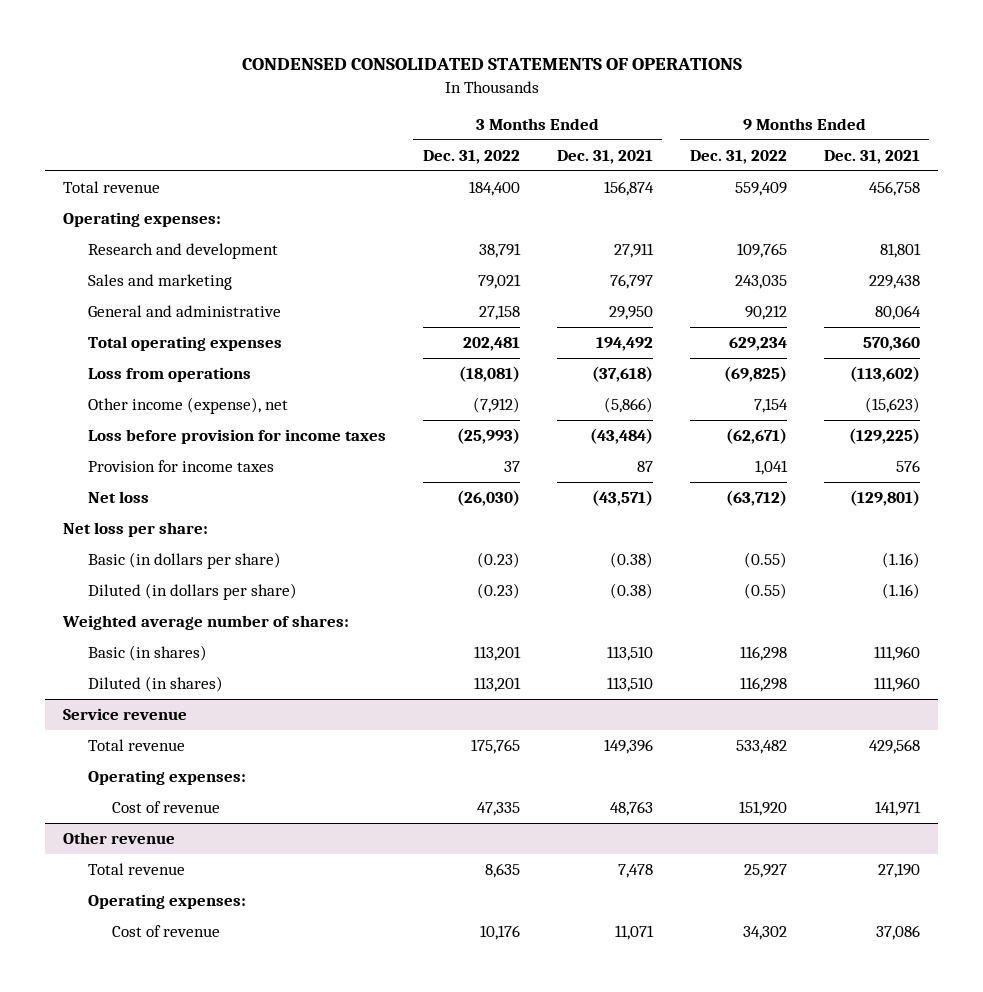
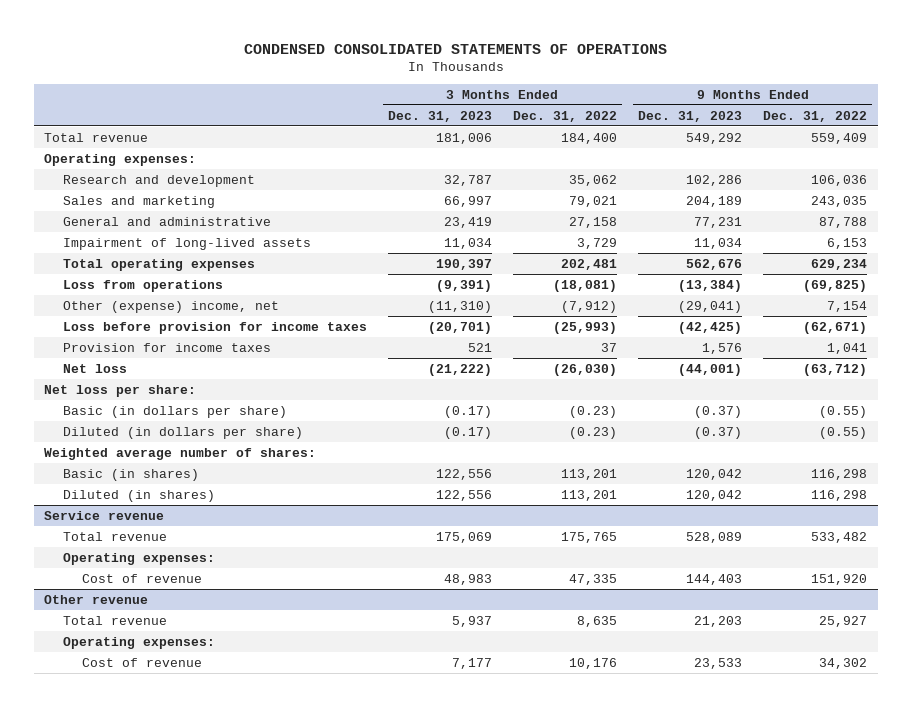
[556,149,653,164] Dec. 31, 2021 -> none
[823,149,920,164] Dec. 31, 2021 -> none
none -> [387,110,492,122] Dec. 31, 2023
none -> [637,110,742,122] Dec. 31, 2023
[478,242,521,258] 38,791 -> [568,174,617,186] 35,062
[736,242,787,258] 109,765 -> [811,174,868,186] 106,036
[744,304,787,320] 90,212 -> [819,216,868,228] 87,788
none -> [62,237,311,250] Impairment of long-lived assets
[87,396,288,414] Other income (expense), net -> [62,300,279,313] Other (expense) income, net

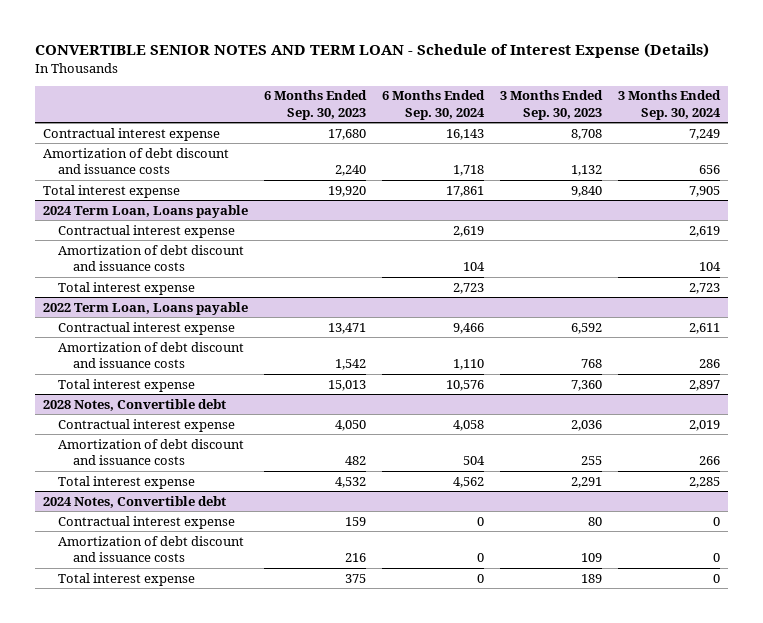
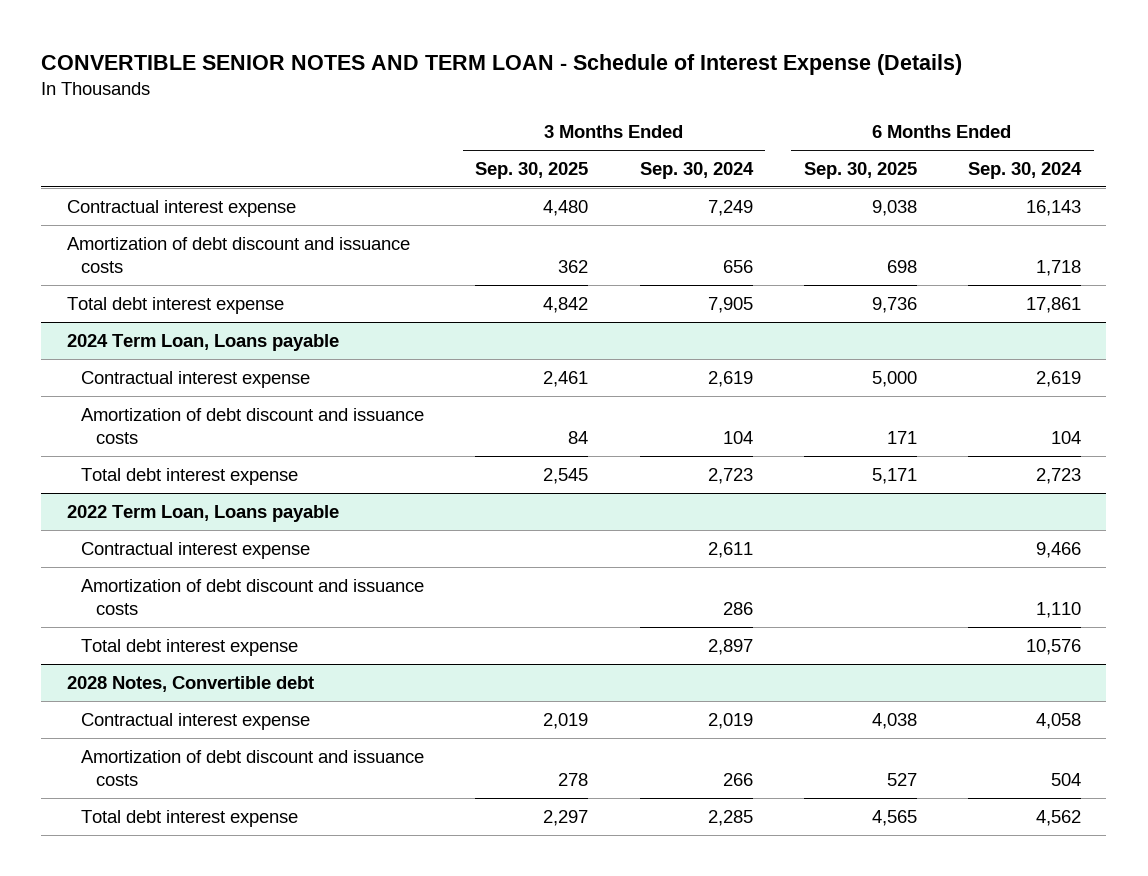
[264,90,368,121] 6 Months Ended Sep. 30, 2023 -> none
[499,90,603,121] 3 Months Ended Sep. 30, 2023 -> none
none -> [475,161,589,179] Sep. 30, 2025
none -> [803,161,917,179] Sep. 30, 2025
[43,184,181,198] Total interest expense -> [66,296,284,314] Total debt interest expense
[57,281,195,295] Total interest expense -> [81,467,299,485] Total debt interest expense
[57,378,195,392] Total interest expense -> [81,638,299,656] Total debt interest expense
[43,495,227,508] 2024 Notes, Convertible debt -> none
[57,515,235,529] Contractual interest expense -> none
[57,535,244,563] Amortization of debt discount and issuance costs -> none
[57,572,195,586] Total interest expense -> none
[57,475,195,489] Total interest expense -> [81,809,299,827] Total debt interest expense

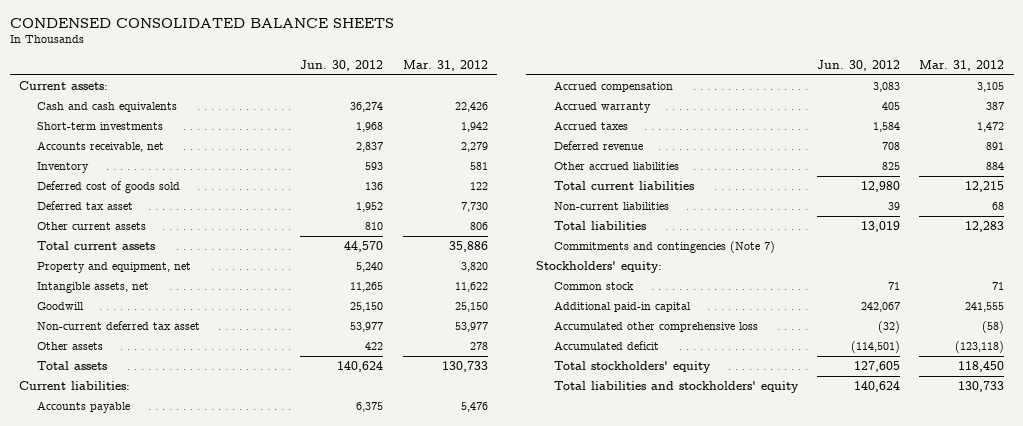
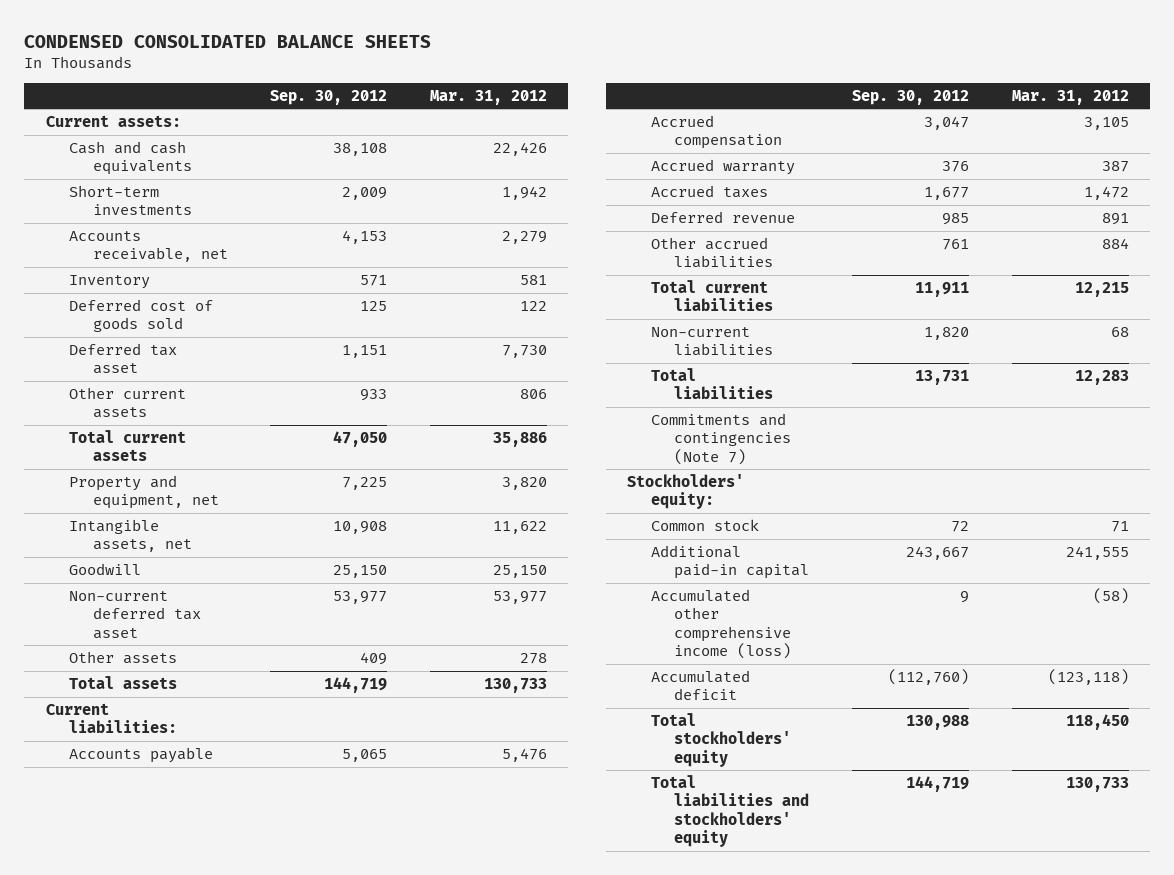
[300,59,384,71] Jun. 30, 2012 -> none
none -> [270,89,388,105] Sep. 30, 2012
[553,320,758,332] Accumulated other comprehensive loss -> [650,589,792,660] Accumulated other comprehensive income (loss)

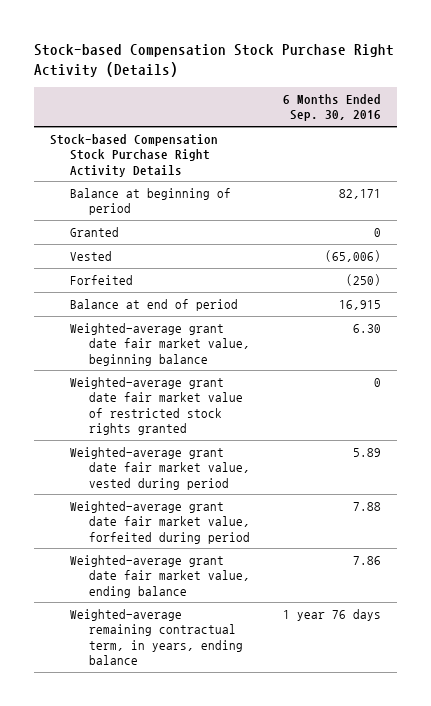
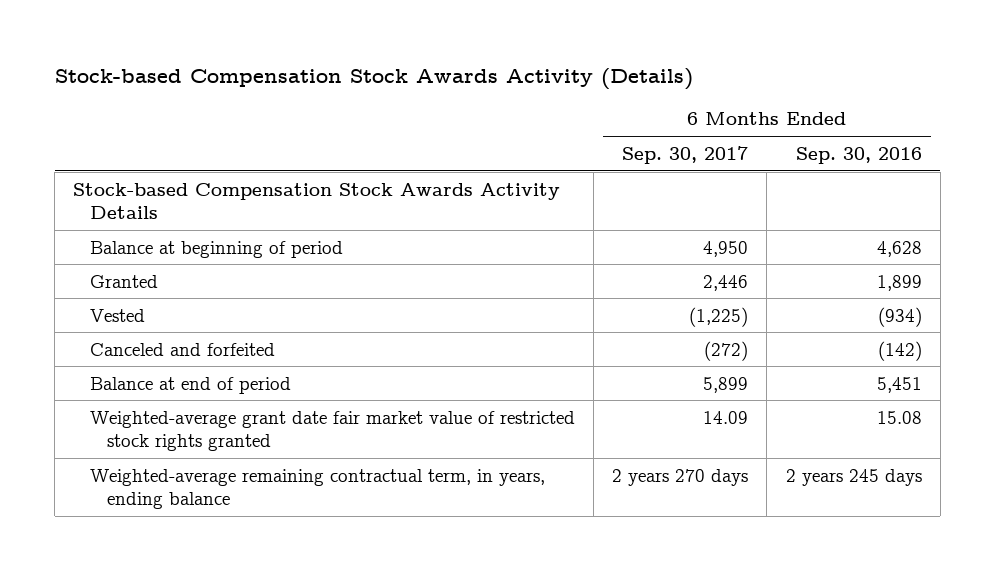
[34,44,395,78] Stock-based Compensation Stock Purchase Right Activity (Details) -> [54,68,693,91] Stock-based Compensation Stock Awards Activity (Details)
none -> [622,145,749,164] Sep. 30, 2017
[69,322,251,366] Weighted-average grant date fair market value, beginning balance -> none
[69,446,251,490] Weighted-average grant date fair market value, vested during period -> none
[69,500,251,544] Weighted-average grant date fair market value, forfeited during period -> none
[69,554,251,598] Weighted-average grant date fair market value, ending balance -> none
[50,133,219,177] Stock-based Compensation Stock Purchase Right Activity Details -> [73,182,561,220] Stock-based Compensation Stock Awards Activity Details
[338,188,381,199] 82,171 -> [876,240,922,257] 4,628
[373,227,381,237] 0 -> [876,274,922,291] 1,899
[324,249,381,262] (65,006) -> [877,306,922,327] (934)
[69,274,133,285] Forfeited -> [90,342,276,356] Canceled and forfeited
[345,273,381,286] (250) -> [877,340,922,361] (142)
[338,299,381,310] 16,915 -> [876,376,922,393] 5,451
[373,377,381,387] 0 -> [876,410,922,424] 15.08
[282,608,381,621] 1 year 76 days -> [785,468,922,486] 2 years 245 days

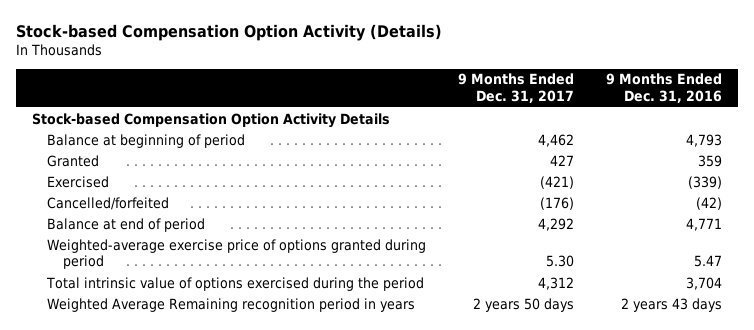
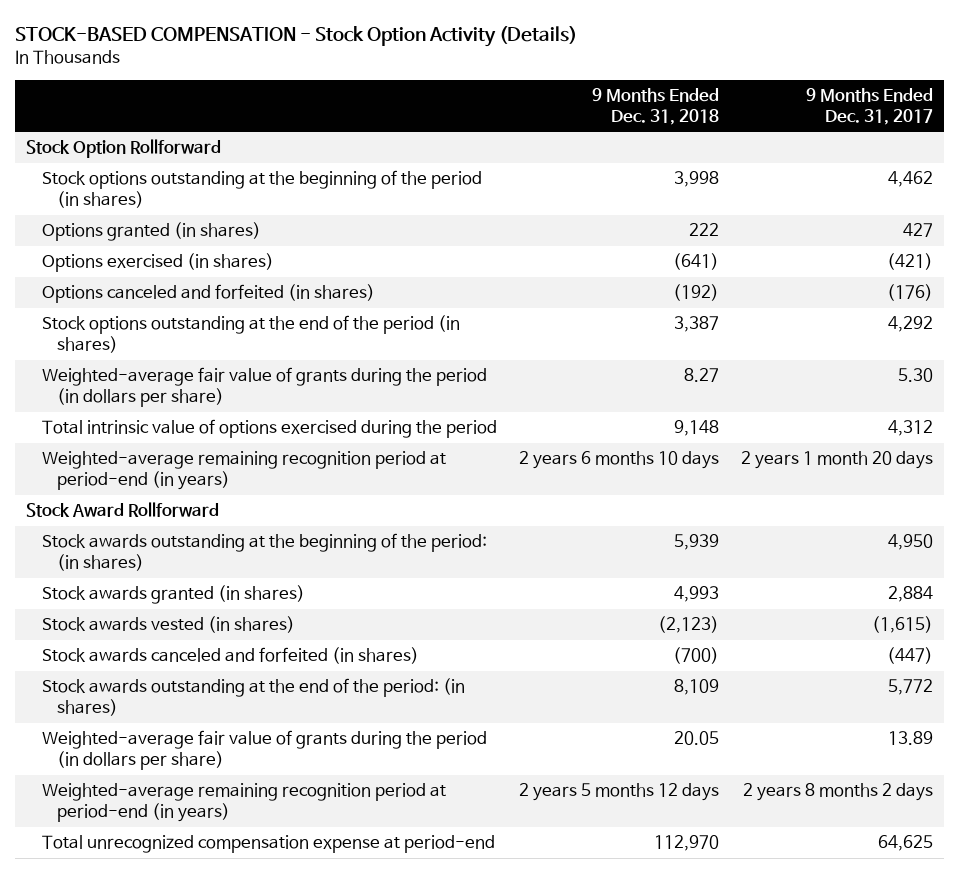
[16,24,443,42] Stock-based Compensation Option Activity (Details) -> [15,26,578,48] STOCK-BASED COMPENSATION - Stock Option Activity (Details)
[606,73,723,104] 9 Months Ended Dec. 31, 2016 -> none
none -> [591,88,719,125] 9 Months Ended Dec. 31, 2018
[32,112,391,128] Stock-based Compensation Option Activity Details -> none
none -> [26,139,222,159] Stock Option Rollforward
[47,133,246,148] Balance at beginning of period -> [41,170,482,208] Stock options outstanding at the beginning of the period (in shares)
[47,154,100,167] Granted -> [41,222,261,242] Options granted (in shares)
[47,175,110,188] Exercised -> [41,253,274,273] Options exercised (in shares)
[47,196,170,210] Cancelled/forfeited -> [41,284,375,304] Options canceled and forfeited (in shares)
[47,217,206,232] Balance at end of period -> [41,315,460,353] Stock options outstanding at the end of the period (in shares)
[47,238,427,270] Weighted-average exercise price of options granted during period -> [41,367,487,407] Weighted-average fair value of grants during the period (in dollars per share)
[47,297,416,312] Weighted Average Remaining recognition period in years -> [41,451,446,490] Weighted-average remaining recognition period at period-end (in years)
[473,297,575,312] 2 years 50 days -> [741,451,934,470] 2 years 1 month 20 days
none -> [26,502,220,518] Stock Award Rollforward
none -> [41,533,487,571] Stock awards outstanding at the beginning of the period: (in shares)
none -> [41,585,305,605] Stock awards granted (in shares)
none -> [41,616,295,634] Stock awards vested (in shares)
none -> [41,647,419,665] Stock awards canceled and forfeited (in shares)
none -> [41,678,465,716] Stock awards outstanding at the end of the period: (in shares)
none -> [41,730,487,770] Weighted-average fair value of grants during the period (in dollars per share)
none -> [41,783,446,822] Weighted-average remaining recognition period at period-end (in years)
none -> [41,835,495,854] Total unrecognized compensation expense at period-end

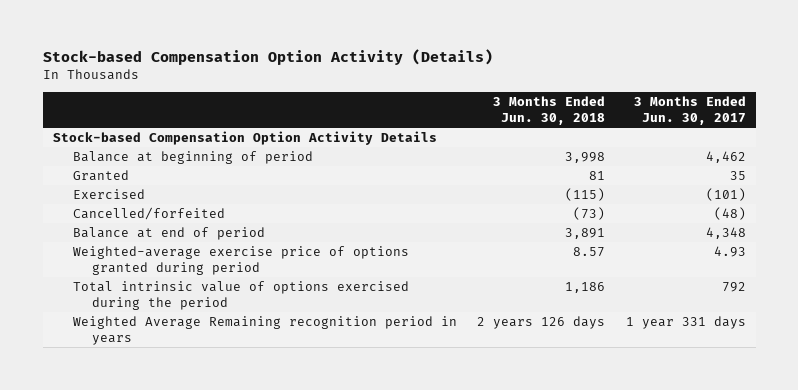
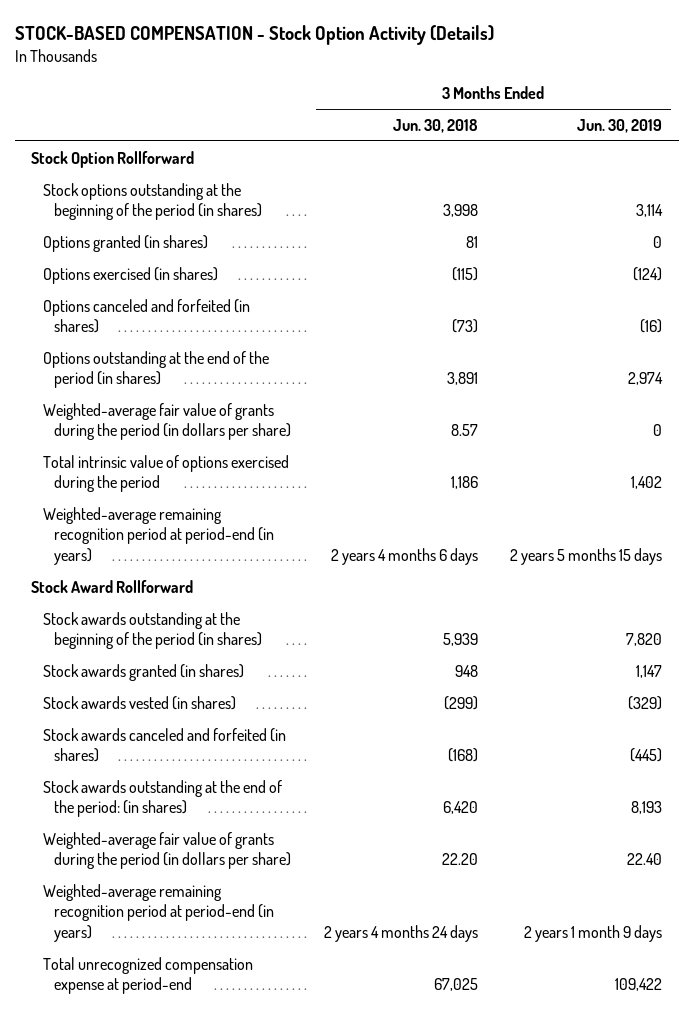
[42,49,493,66] Stock-based Compensation Option Activity (Details) -> [14,24,494,45] STOCK-BASED COMPENSATION - Stock Option Activity (Details)
[633,96,746,125] 3 Months Ended Jun. 30, 2017 -> none
none -> [577,119,663,134] Jun. 30, 2019
[52,130,437,145] Stock-based Compensation Option Activity Details -> none
none -> [31,150,195,168] Stock Option Rollforward
[72,150,313,164] Balance at beginning of period -> [42,182,263,221] Stock options outstanding at the beginning of the period (in shares)
[72,169,129,181] Granted -> [42,234,208,252] Options granted (in shares)
[72,188,145,199] Exercised -> [42,266,218,284] Options exercised (in shares)
[72,206,225,220] Cancelled/forfeited -> [42,298,250,334] Options canceled and forfeited (in shares)
[72,226,265,240] Balance at end of period -> [42,350,269,389] Options outstanding at the end of the period (in shares)
[72,245,409,275] Weighted-average exercise price of options granted during period -> [42,402,292,441] Weighted-average fair value of grants during the period (in dollars per share)
[72,315,457,345] Weighted Average Remaining recognition period in years -> [42,506,275,566] Weighted-average remaining recognition period at period-end (in years)
[477,315,606,329] 2 years 126 days -> [330,548,478,566] 2 years 4 months 6 days
none -> [31,579,194,593] Stock Award Rollforward
none -> [42,611,263,650] Stock awards outstanding at the beginning of the period (in shares)
none -> [42,663,244,681] Stock awards granted (in shares)
none -> [42,695,236,710] Stock awards vested (in shares)
none -> [42,727,286,763] Stock awards canceled and forfeited (in shares)
none -> [42,779,282,818] Stock awards outstanding at the end of the period: (in shares)
none -> [42,831,292,870] Weighted-average fair value of grants during the period (in dollars per share)
none -> [42,883,275,943] Weighted-average remaining recognition period at period-end (in years)
none -> [42,956,253,995] Total unrecognized compensation expense at period-end

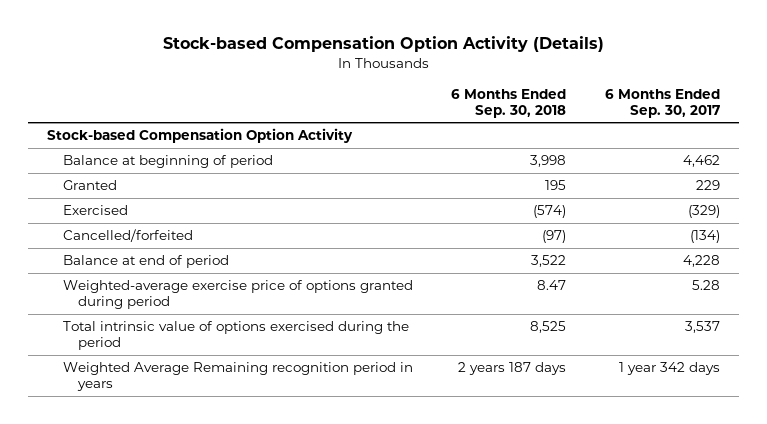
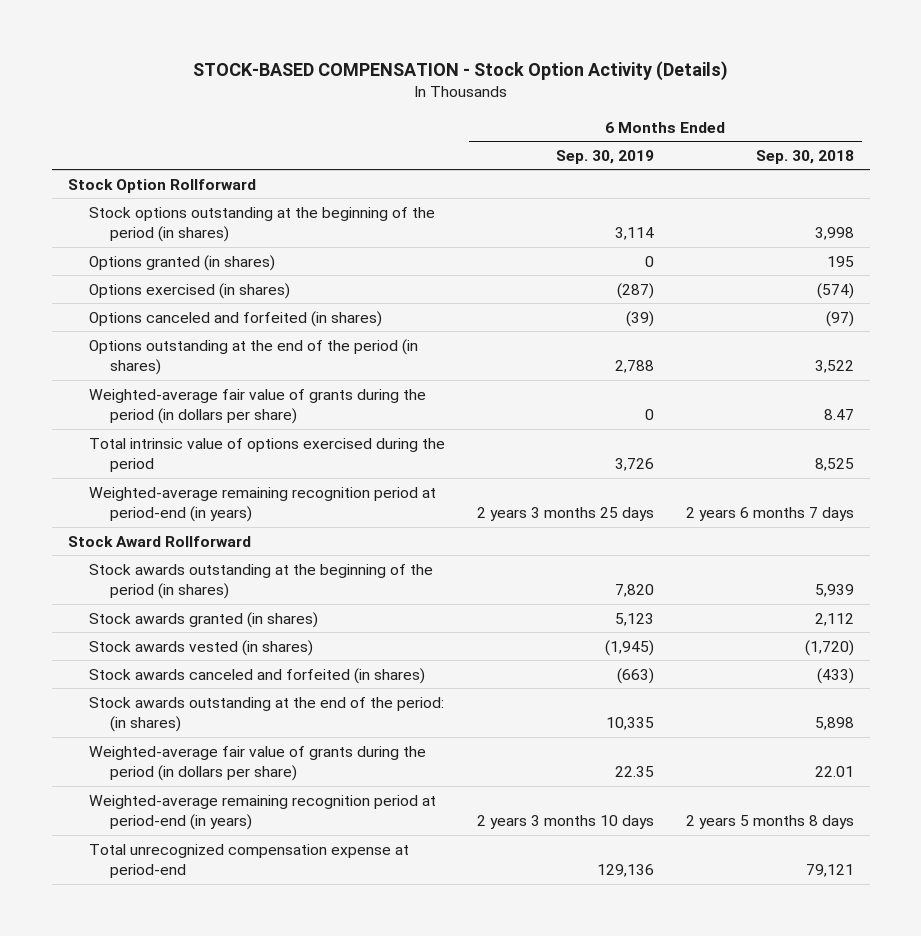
[162,36,604,53] Stock-based Compensation Option Activity (Details) -> [192,60,728,81] STOCK-BASED COMPENSATION - Stock Option Activity (Details)
[605,88,721,118] 6 Months Ended Sep. 30, 2017 -> none
none -> [555,149,654,164] Sep. 30, 2019
[47,128,354,144] Stock-based Compensation Option Activity -> none
none -> [67,178,256,193] Stock Option Rollforward
[62,155,273,169] Balance at beginning of period -> [88,206,435,242] Stock options outstanding at the beginning of the period (in shares)
[62,180,117,191] Granted -> [88,254,275,271] Options granted (in shares)
[62,205,128,216] Exercised -> [88,282,290,299] Options exercised (in shares)
[62,229,193,243] Cancelled/forfeited -> [88,310,382,327] Options canceled and forfeited (in shares)
[62,255,229,269] Balance at end of period -> [88,338,418,375] Options outstanding at the end of the period (in shares)
[62,280,413,310] Weighted-average exercise price of options granted during period -> [88,388,426,424] Weighted-average fair value of grants during the period (in dollars per share)
[62,362,413,392] Weighted Average Remaining recognition period in years -> [88,486,436,522] Weighted-average remaining recognition period at period-end (in years)
[458,362,567,376] 2 years 187 days -> [685,506,854,521] 2 years 6 months 7 days
none -> [67,535,251,547] Stock Award Rollforward
none -> [88,563,433,599] Stock awards outstanding at the beginning of the period (in shares)
none -> [88,611,318,628] Stock awards granted (in shares)
none -> [88,639,313,656] Stock awards vested (in shares)
none -> [88,667,425,684] Stock awards canceled and forfeited (in shares)
none -> [88,696,444,732] Stock awards outstanding at the end of the period: (in shares)
none -> [88,745,426,781] Weighted-average fair value of grants during the period (in dollars per share)
none -> [88,794,436,830] Weighted-average remaining recognition period at period-end (in years)
none -> [88,843,409,878] Total unrecognized compensation expense at period-end

